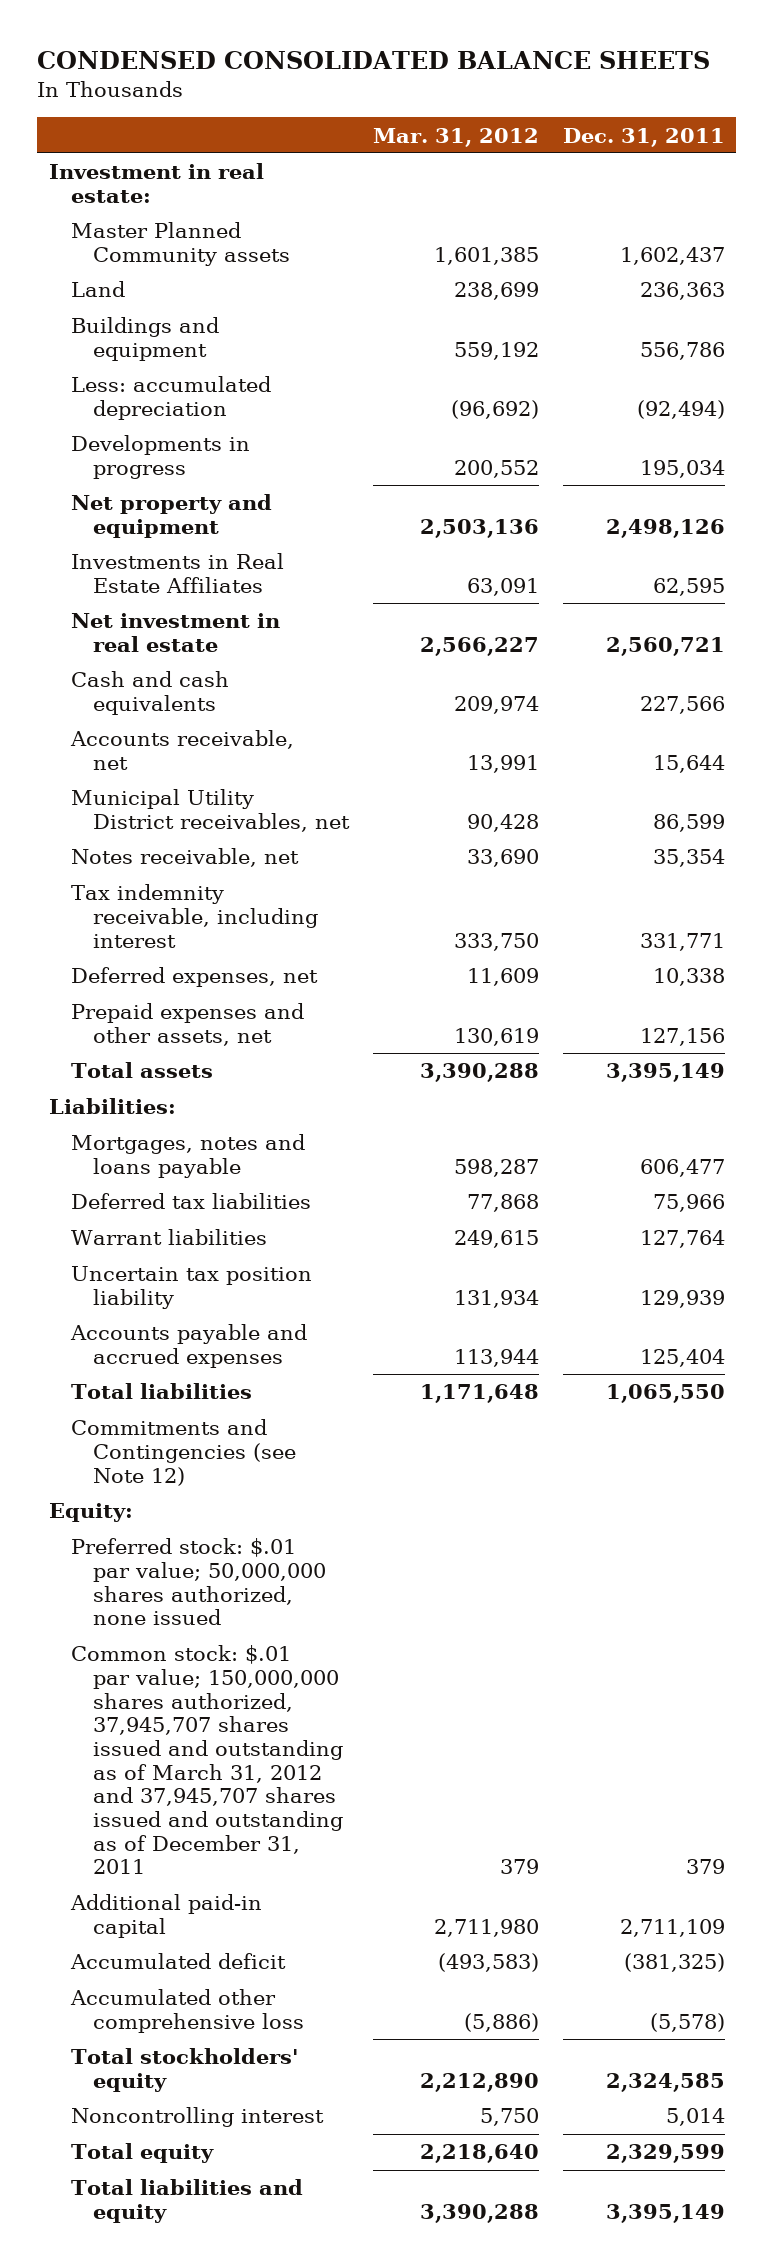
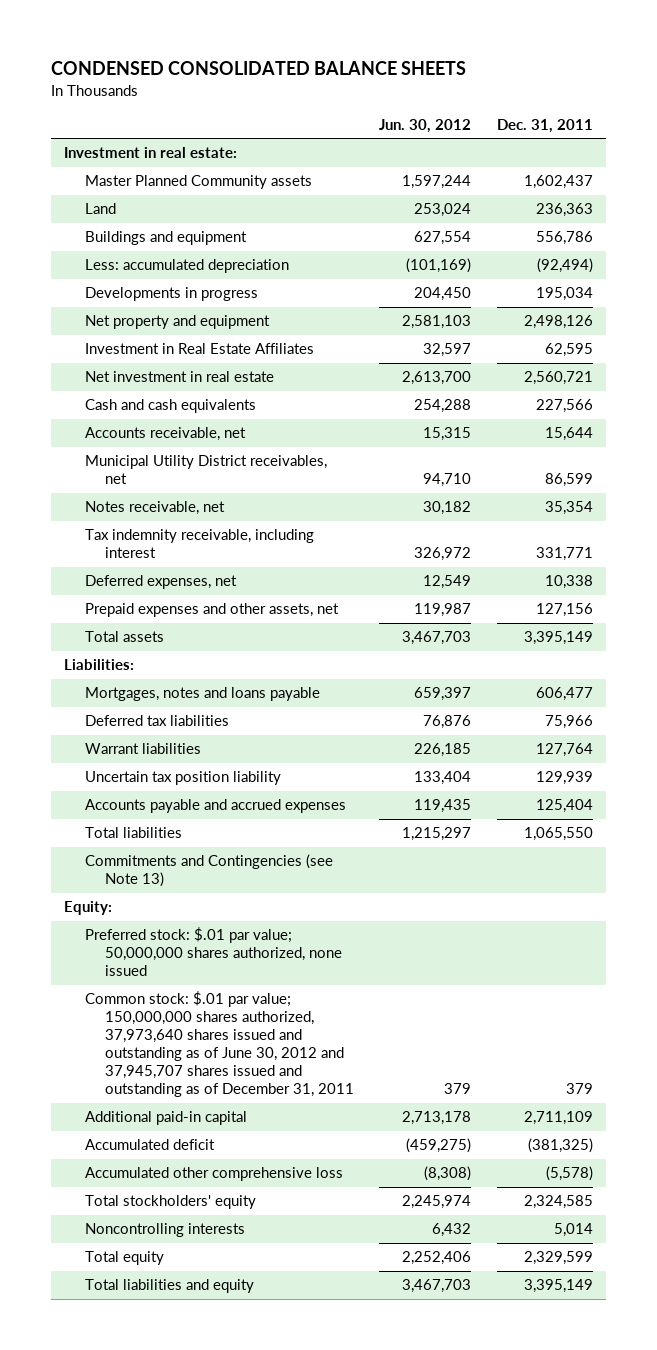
[372,127,539,147] Mar. 31, 2012 -> none
none -> [379,119,472,134] Jun. 30, 2012
[71,553,285,594] Investments in Real Estate Affiliates -> [84,343,314,355] Investment in Real Estate Affiliates
[71,1419,297,1486] Commitments and Contingencies (see Note 12) -> [84,854,333,888] Commitments and Contingencies (see Note 13)
[71,1645,344,1875] Common stock: $.01 par value; 150,000,000 shares authorized, 37,945,707 shares issued and outstanding as of March 31, 2012 and 37,945,707 shares issued and outstanding as of December 31, 2011 -> [84,991,354,1098] Common stock: $.01 par value; 150,000,000 shares authorized, 37,973,640 shares issued and outstanding as of June 30, 2012 and 37,945,707 shares issued and outstanding as of December 31, 2011
[71,2107,325,2128] Noncontrolling interest -> [84,1223,245,1238] Noncontrolling interests

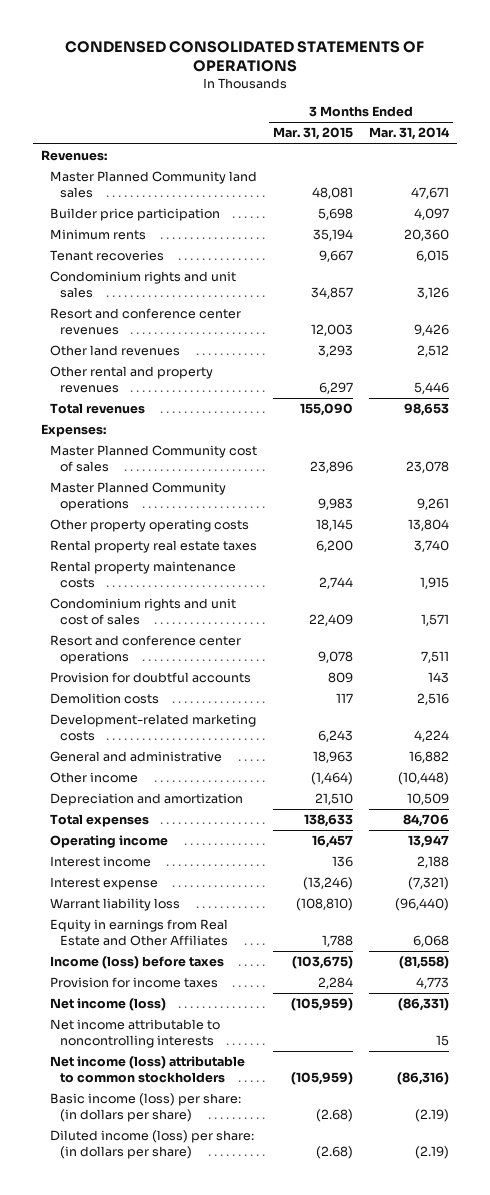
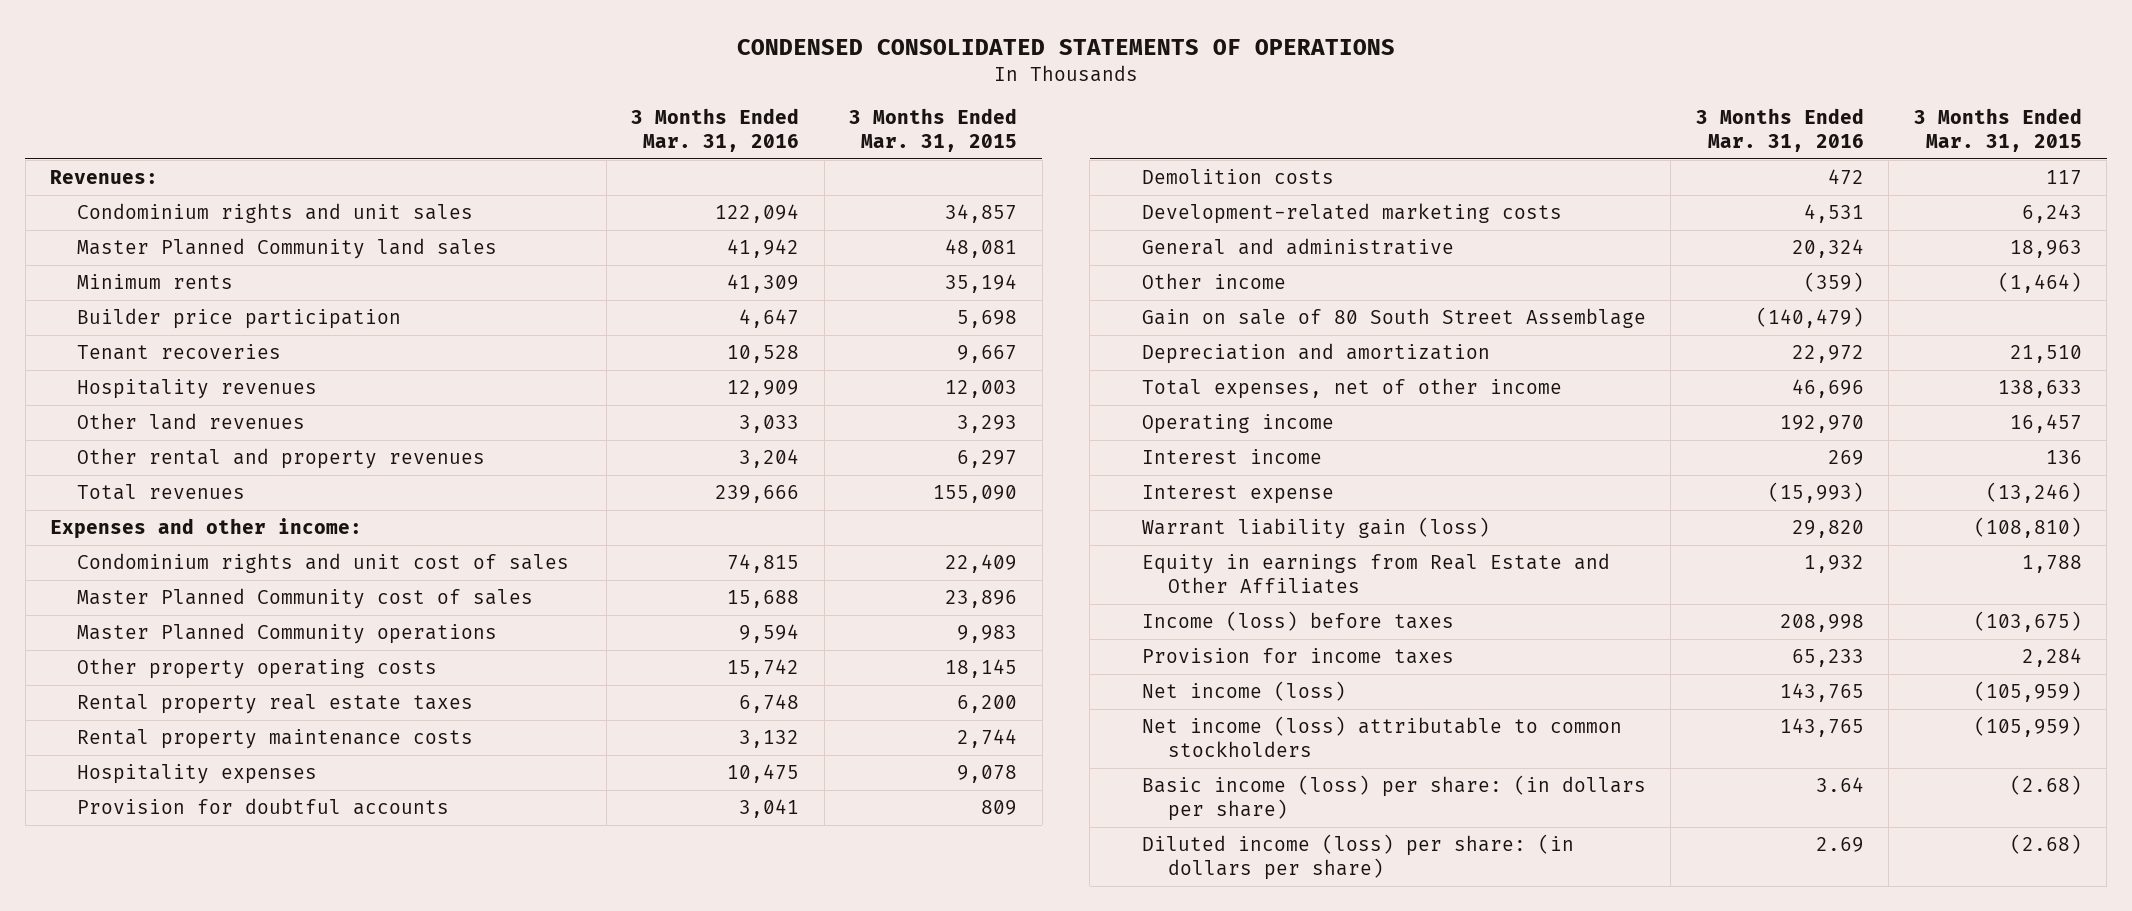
[369,127,451,141] Mar. 31, 2014 -> none
none -> [631,107,800,153] 3 Months Ended Mar. 31, 2016
[50,271,237,299] Condominium rights and unit sales -> [77,203,474,224] Condominium rights and unit sales
[50,208,221,222] Builder price participation -> [77,308,402,330] Builder price participation
[50,308,242,336] Resort and conference center revenues -> [77,379,318,400] Hospitality revenues
[40,424,106,438] Expenses: -> [50,518,363,540] Expenses and other income:
[50,598,237,626] Condominium rights and unit cost of sales -> [77,553,570,574] Condominium rights and unit cost of sales
[50,635,242,665] Resort and conference center operations -> [77,764,318,785] Hospitality expenses
none -> [1141,308,1646,329] Gain on sale of 80 South Street Assemblage
[50,814,150,828] Total expenses -> [1141,378,1562,400] Total expenses, net of other income
[50,898,181,912] Warrant liability loss -> [1141,517,1490,540] Warrant liability gain (loss)
[50,1019,221,1049] Net income attributable to noncontrolling interests -> none

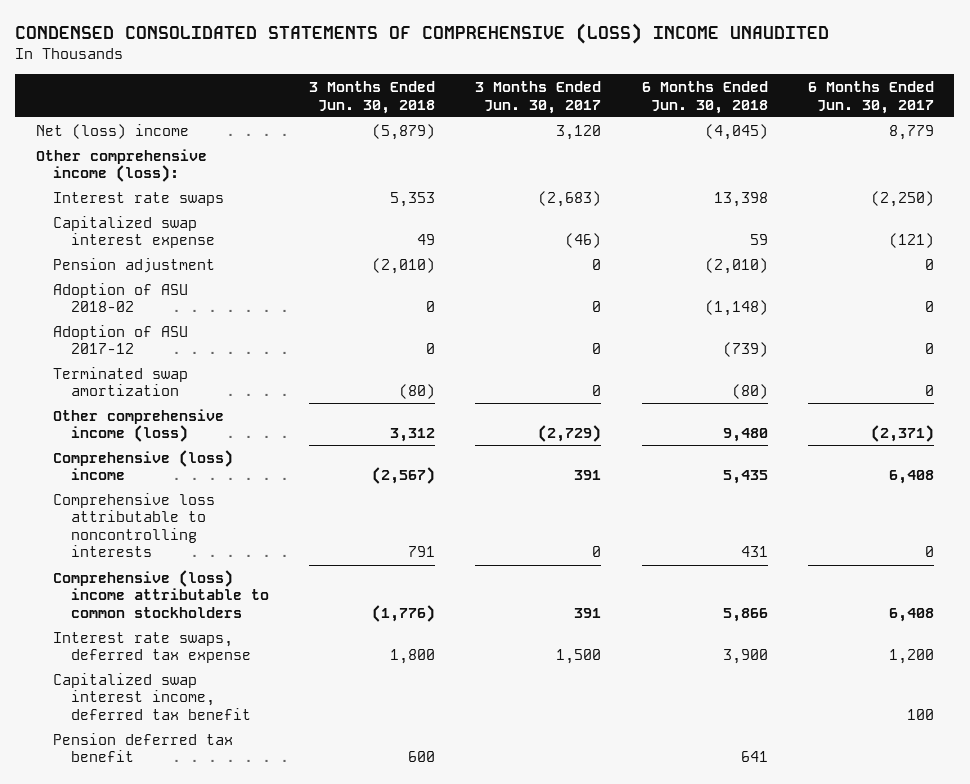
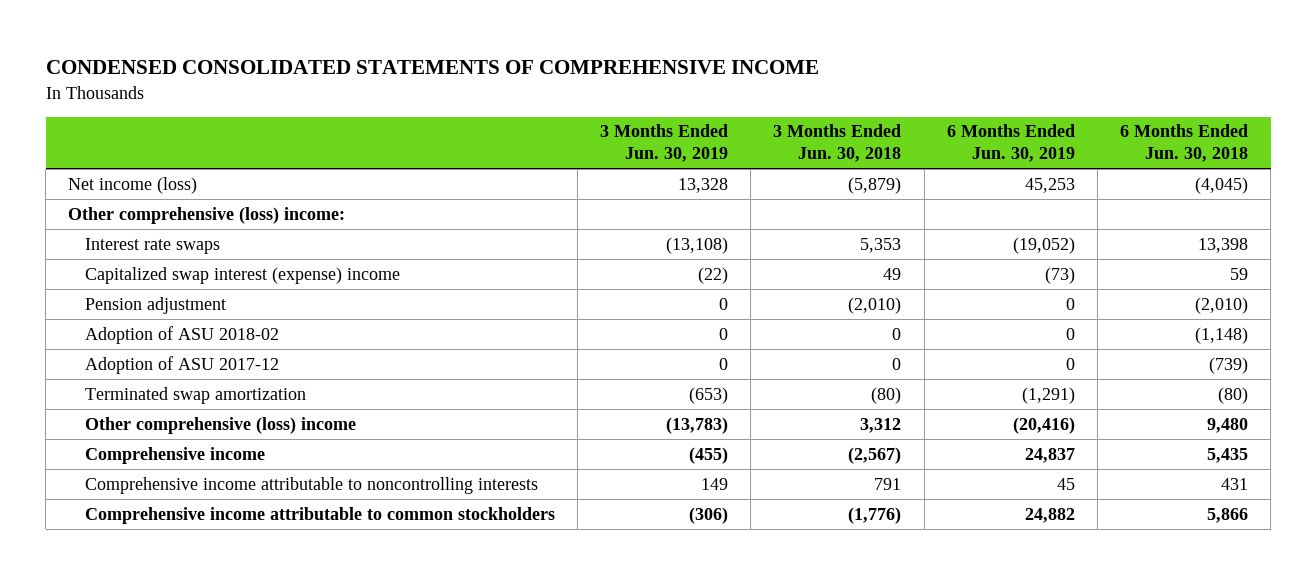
[15,22,830,44] CONDENSED CONSOLIDATED STATEMENTS OF COMPREHENSIVE (LOSS) INCOME UNAUDITED -> [45,60,819,75] CONDENSED CONSOLIDATED STATEMENTS OF COMPREHENSIVE INCOME
[475,81,602,114] 3 Months Ended Jun. 30, 2017 -> none
[808,81,935,114] 6 Months Ended Jun. 30, 2017 -> none
none -> [600,124,729,163] 3 Months Ended Jun. 30, 2019
none -> [946,124,1075,163] 6 Months Ended Jun. 30, 2019
[35,123,189,139] Net (loss) income -> [68,176,198,194] Net income (loss)
[35,148,207,183] Other comprehensive income (loss): -> [68,206,346,224] Other comprehensive (loss) income:
[53,215,215,249] Capitalized swap interest expense -> [84,266,400,284] Capitalized swap interest (expense) income
[53,631,251,664] Interest rate swaps, deferred tax expense -> none
[53,672,251,720] Capitalized swap interest income, deferred tax benefit -> none
[53,732,234,763] Pension deferred tax benefit -> none
[53,408,225,443] Other comprehensive income (loss) -> [84,416,356,434] Other comprehensive (loss) income
[53,449,234,481] Comprehensive (loss) income -> [84,446,265,464] Comprehensive income
[53,492,216,558] Comprehensive loss attributable to noncontrolling interests -> [84,476,538,494] Comprehensive income attributable to noncontrolling interests
[53,569,269,618] Comprehensive (loss) income attributable to common stockholders -> [84,506,555,524] Comprehensive income attributable to common stockholders

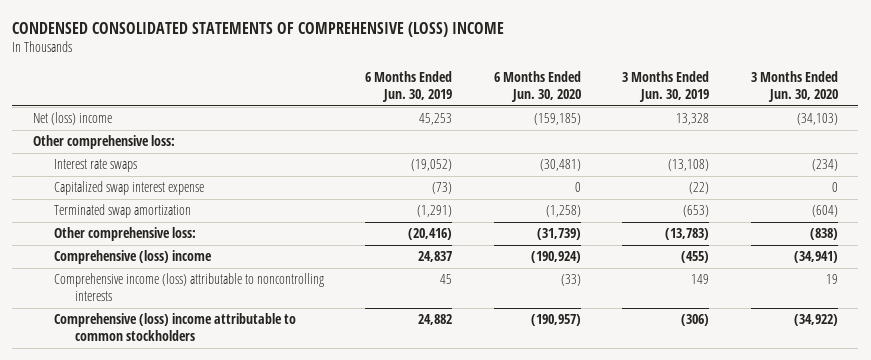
[45,60,819,75] CONDENSED CONSOLIDATED STATEMENTS OF COMPREHENSIVE INCOME -> [12,21,505,37] CONDENSED CONSOLIDATED STATEMENTS OF COMPREHENSIVE (LOSS) INCOME
[773,124,902,163] 3 Months Ended Jun. 30, 2018 -> none
[1119,124,1248,163] 6 Months Ended Jun. 30, 2018 -> none
none -> [493,71,581,103] 6 Months Ended Jun. 30, 2020
none -> [750,71,838,103] 3 Months Ended Jun. 30, 2020
[68,176,198,194] Net income (loss) -> [32,112,112,126] Net (loss) income
[68,206,346,224] Other comprehensive (loss) income: -> [32,135,175,150] Other comprehensive loss:
[84,296,226,314] Pension adjustment -> none
[84,325,279,344] Adoption of ASU 2018-02 -> none
[84,355,279,374] Adoption of ASU 2017-12 -> none
[84,266,400,284] Capitalized swap interest (expense) income -> [54,181,205,196] Capitalized swap interest expense
[84,416,356,434] Other comprehensive (loss) income -> [54,227,197,242] Other comprehensive loss:
[84,446,265,464] Comprehensive income -> [54,250,213,265] Comprehensive (loss) income
[84,476,538,494] Comprehensive income attributable to noncontrolling interests -> [54,273,325,302] Comprehensive income (loss) attributable to noncontrolling interests
[84,506,555,524] Comprehensive income attributable to common stockholders -> [54,313,297,342] Comprehensive (loss) income attributable to common stockholders

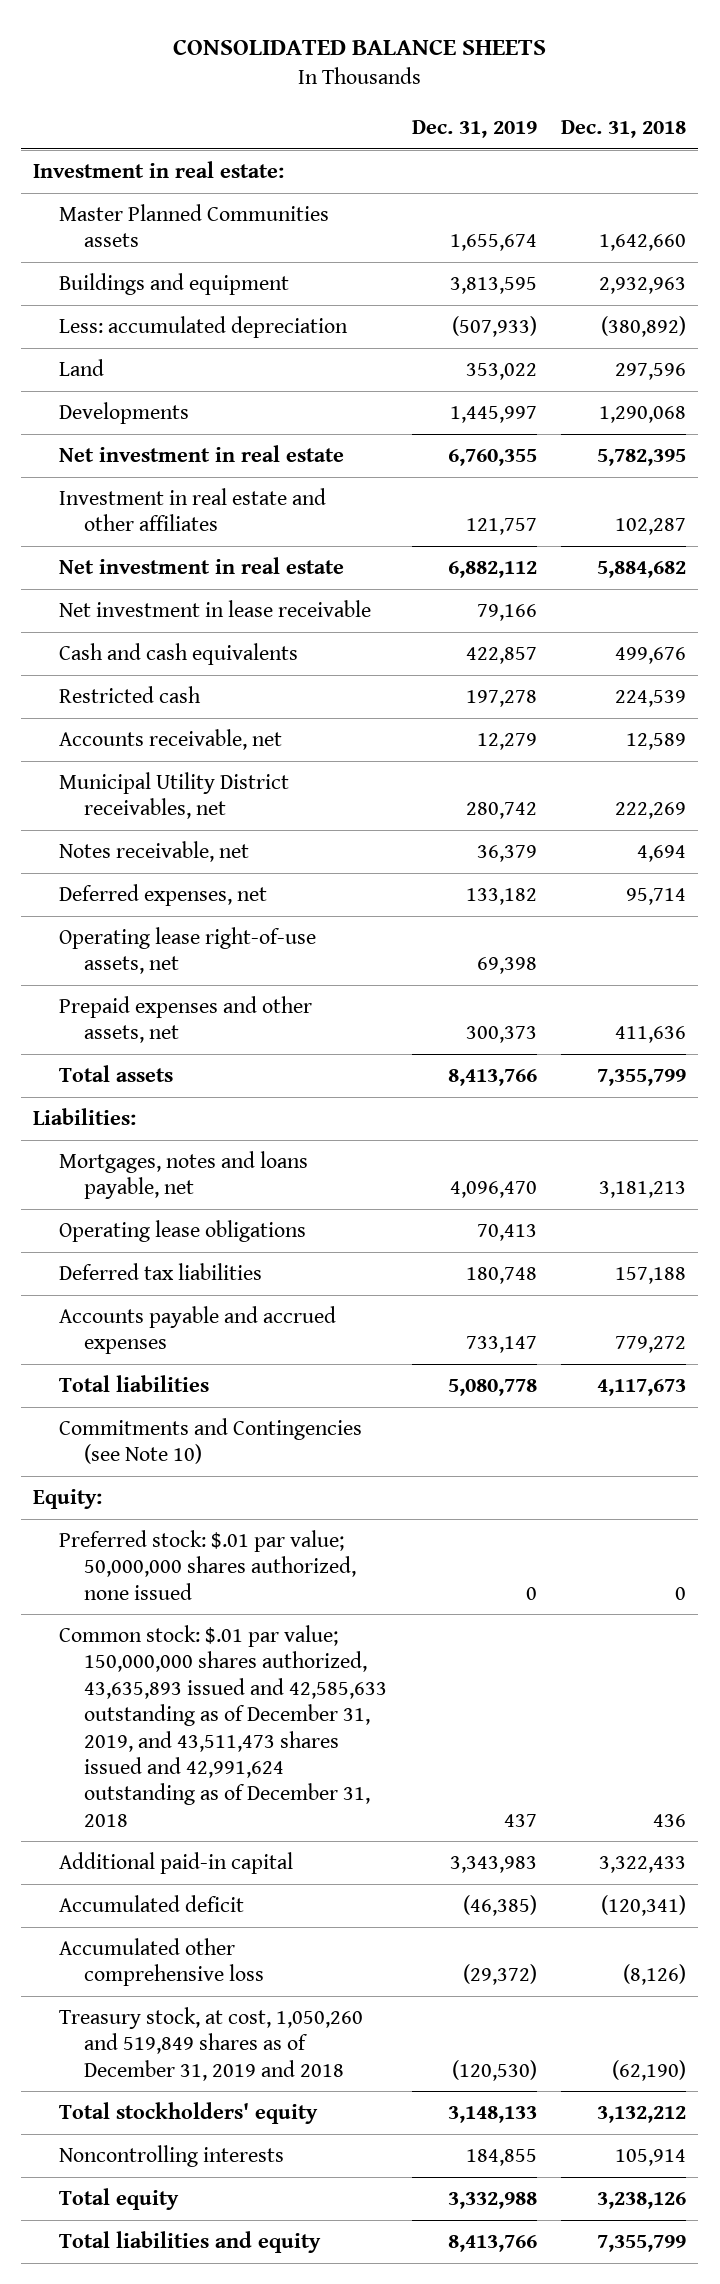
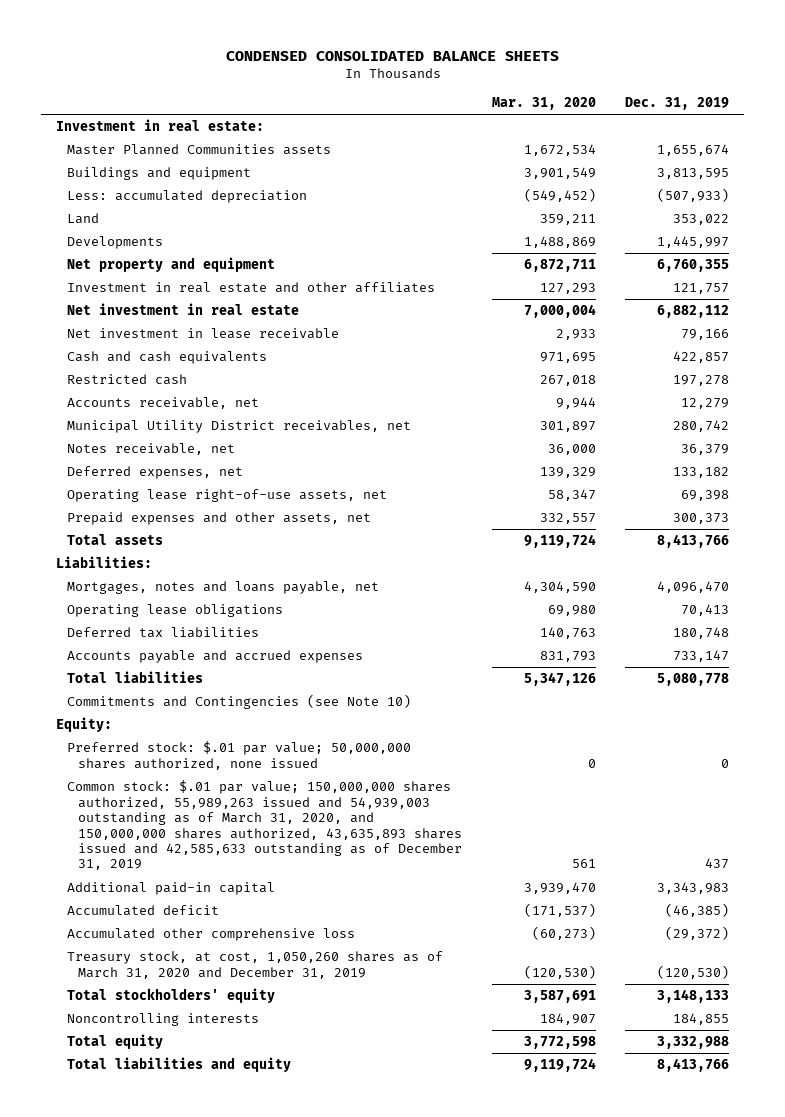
[172,38,546,55] CONSOLIDATED BALANCE SHEETS -> [225,50,559,61] CONDENSED CONSOLIDATED BALANCE SHEETS
[561,119,687,138] Dec. 31, 2018 -> none
none -> [491,97,596,111] Mar. 31, 2020
[58,445,344,463] Net investment in real estate -> [67,257,276,273] Net property and equipment
[58,1625,388,1827] Common stock: $.01 par value; 150,000,000 shares authorized, 43,635,893 issued and 42,585,633 outstanding as of December 31, 2019, and 43,511,473 shares issued and 42,991,624 outstanding as of December 31, 2018 -> [67,780,463,871] Common stock: $.01 par value; 150,000,000 shares authorized, 55,989,263 issued and 54,939,003 outstanding as of March 31, 2020, and 150,000,000 shares authorized, 43,635,893 shares issued and 42,585,633 outstanding as of December 31, 2019
[58,2007,363,2081] Treasury stock, at cost, 1,050,260 and 519,849 shares as of December 31, 2019 and 2018 -> [67,951,444,979] Treasury stock, at cost, 1,050,260 shares as of March 31, 2020 and December 31, 2019

